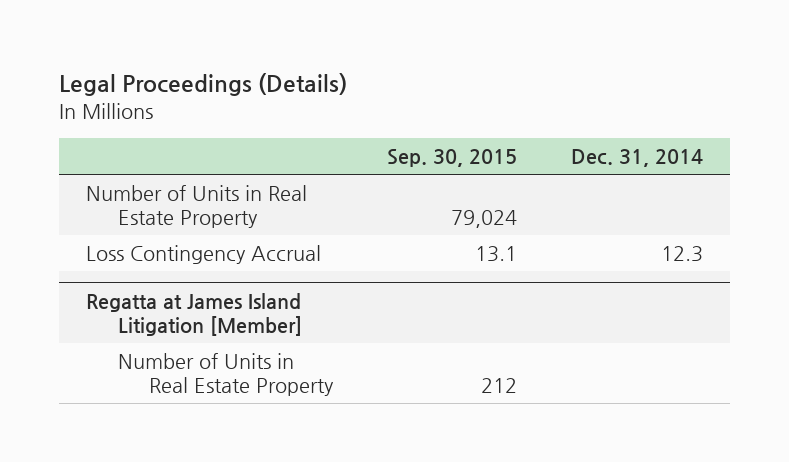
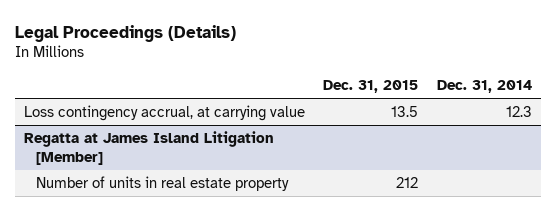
[387,148,518,167] Sep. 30, 2015 -> none
none -> [323,80,419,94] Dec. 31, 2015
[86,185,308,228] Number of Units in Real Estate Property -> none
[86,245,322,265] Loss Contingency Accrual -> [23,105,305,122] Loss contingency accrual, at carrying value
[117,353,335,396] Number of Units in Real Estate Property -> [36,176,290,192] Number of units in real estate property

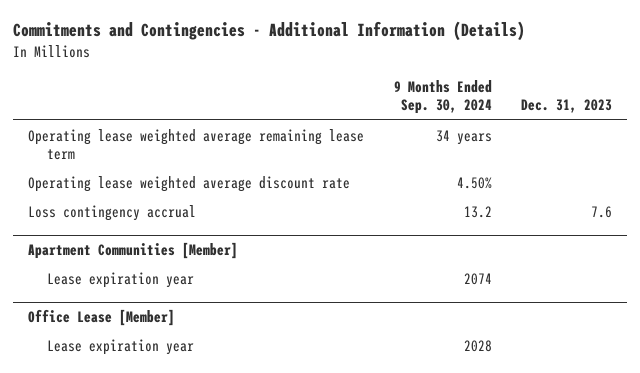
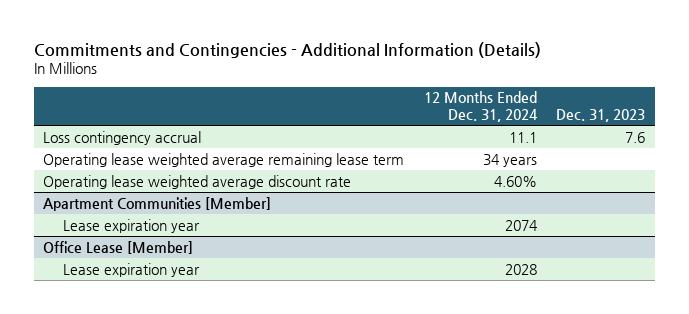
[393,80,492,115] 9 Months Ended Sep. 30, 2024 -> none
none -> [423,91,538,122] 12 Months Ended Dec. 31, 2024
[27,205,196,222] Loss contingency accrual -> [43,130,202,145] Loss contingency accrual

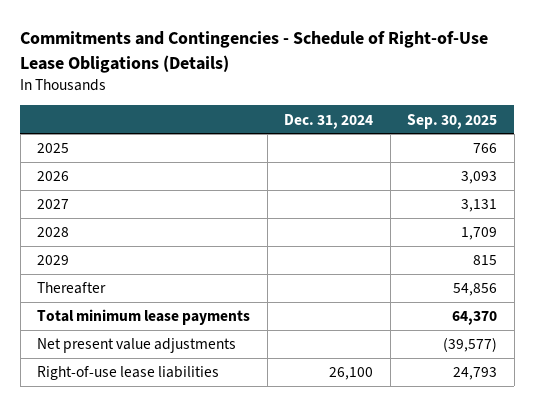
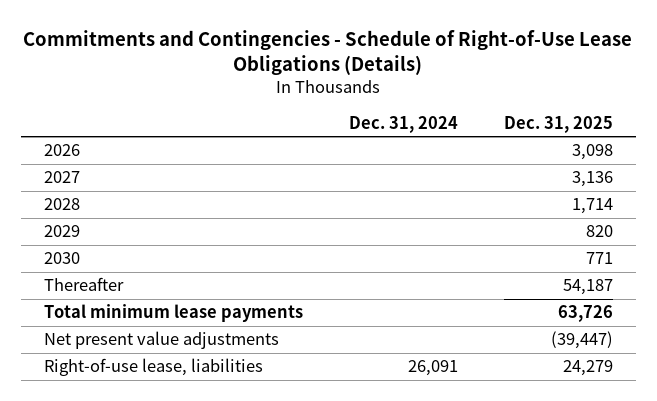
[407,113,498,129] Sep. 30, 2025 -> none
none -> [504,115,614,133] Dec. 31, 2025
[37,143,70,154] 2025 -> none
none -> [43,252,80,265] 2030
[37,366,220,381] Right-of-use lease liabilities -> [43,358,263,377] Right-of-use lease, liabilities
[329,367,374,381] 26,100 -> [407,360,458,377] 26,091

